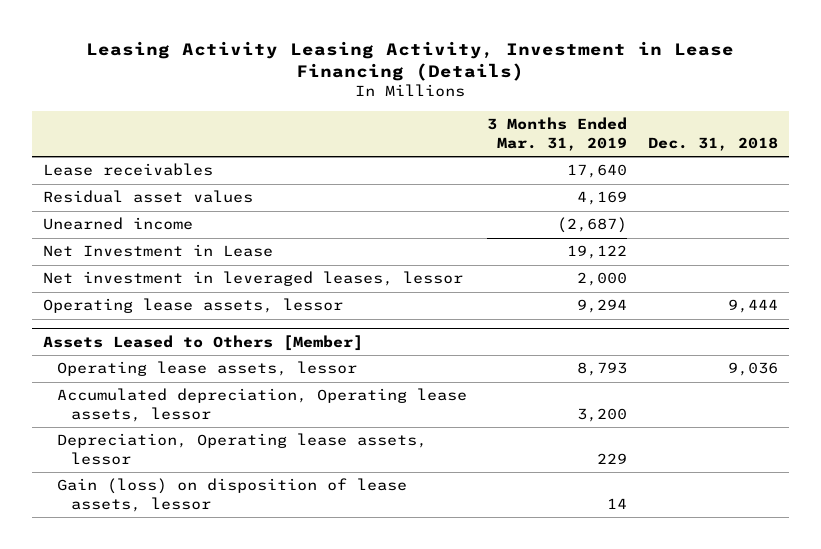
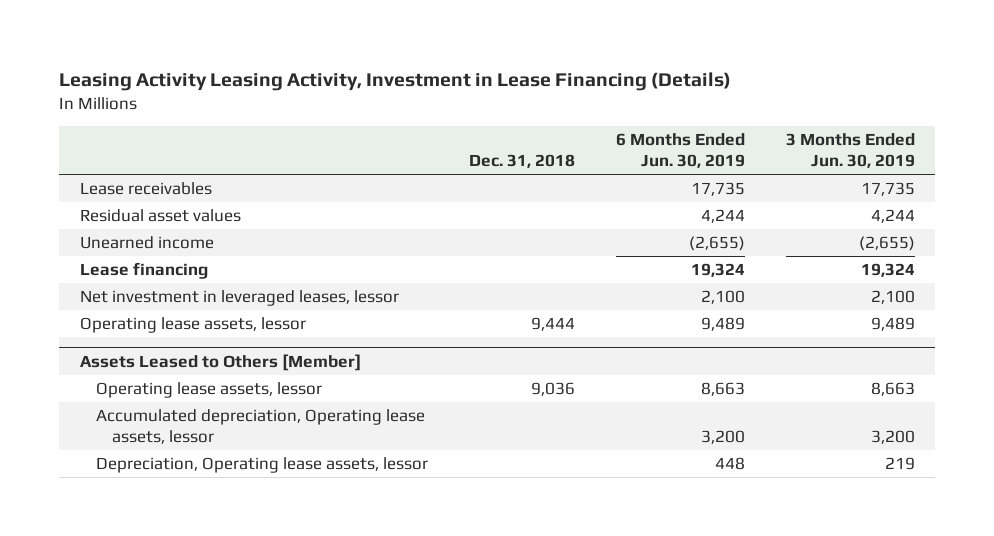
[487,117,628,151] 3 Months Ended Mar. 31, 2019 -> none
none -> [615,132,745,169] 6 Months Ended Jun. 30, 2019
none -> [785,132,915,169] 3 Months Ended Jun. 30, 2019
[42,244,273,258] Net Investment in Lease -> [79,262,208,280] Lease financing
[56,478,407,513] Gain (loss) on disposition of lease assets, lessor -> none

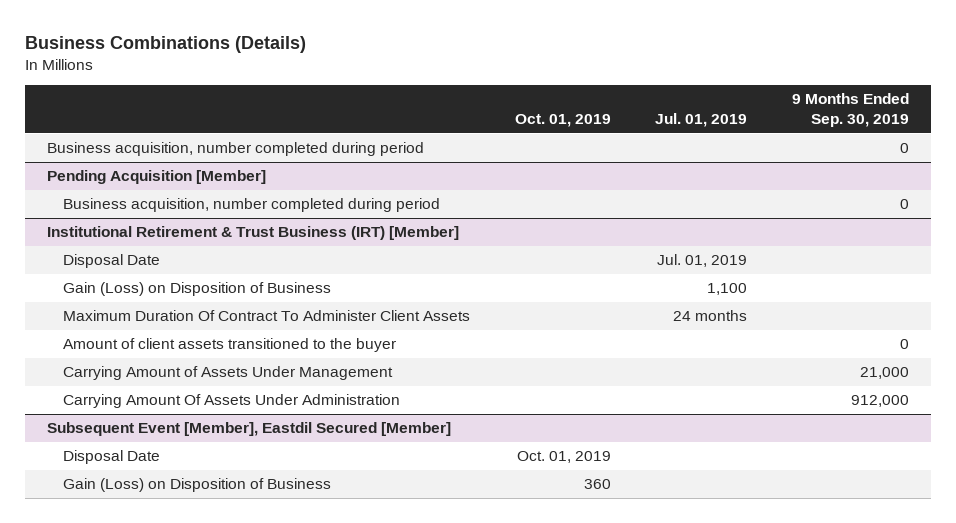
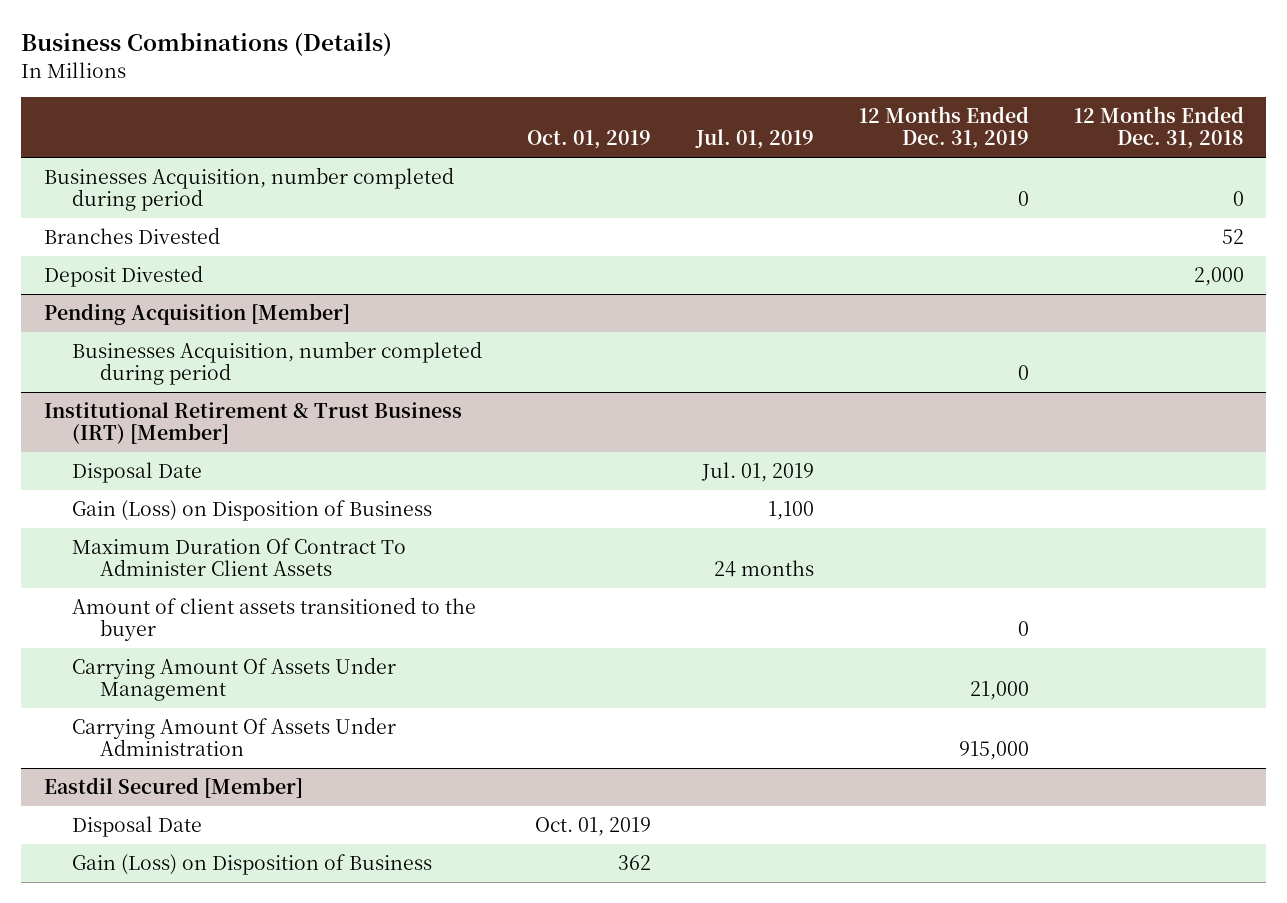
[791,93,909,128] 9 Months Ended Sep. 30, 2019 -> none
none -> [858,105,1029,150] 12 Months Ended Dec. 31, 2019
none -> [1073,105,1244,150] 12 Months Ended Dec. 31, 2018
[47,142,425,157] Business acquisition, number completed during period -> [43,166,454,212] Businesses Acquisition, number completed during period
none -> [43,226,220,244] Branches Divested
none -> [43,264,203,287] Deposit Divested
[63,198,441,213] Business acquisition, number completed during period -> [71,340,482,386] Businesses Acquisition, number completed during period
[63,366,394,381] Carrying Amount of Assets Under Management -> [71,656,396,702] Carrying Amount Of Assets Under Management
[47,422,452,437] Subsequent Event [Member], Eastdil Secured [Member] -> [43,776,303,798] Eastdil Secured [Member]
[583,479,611,490] 360 -> [617,854,651,870] 362

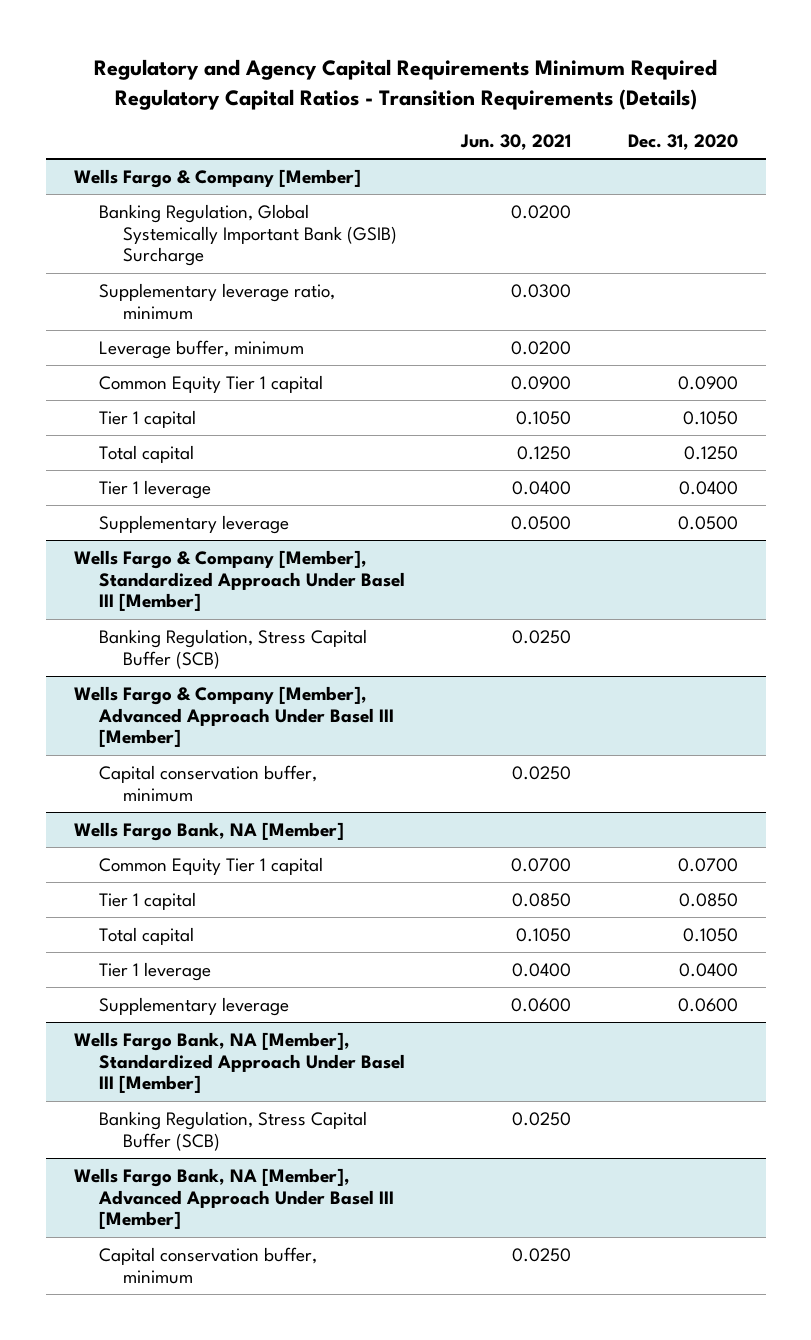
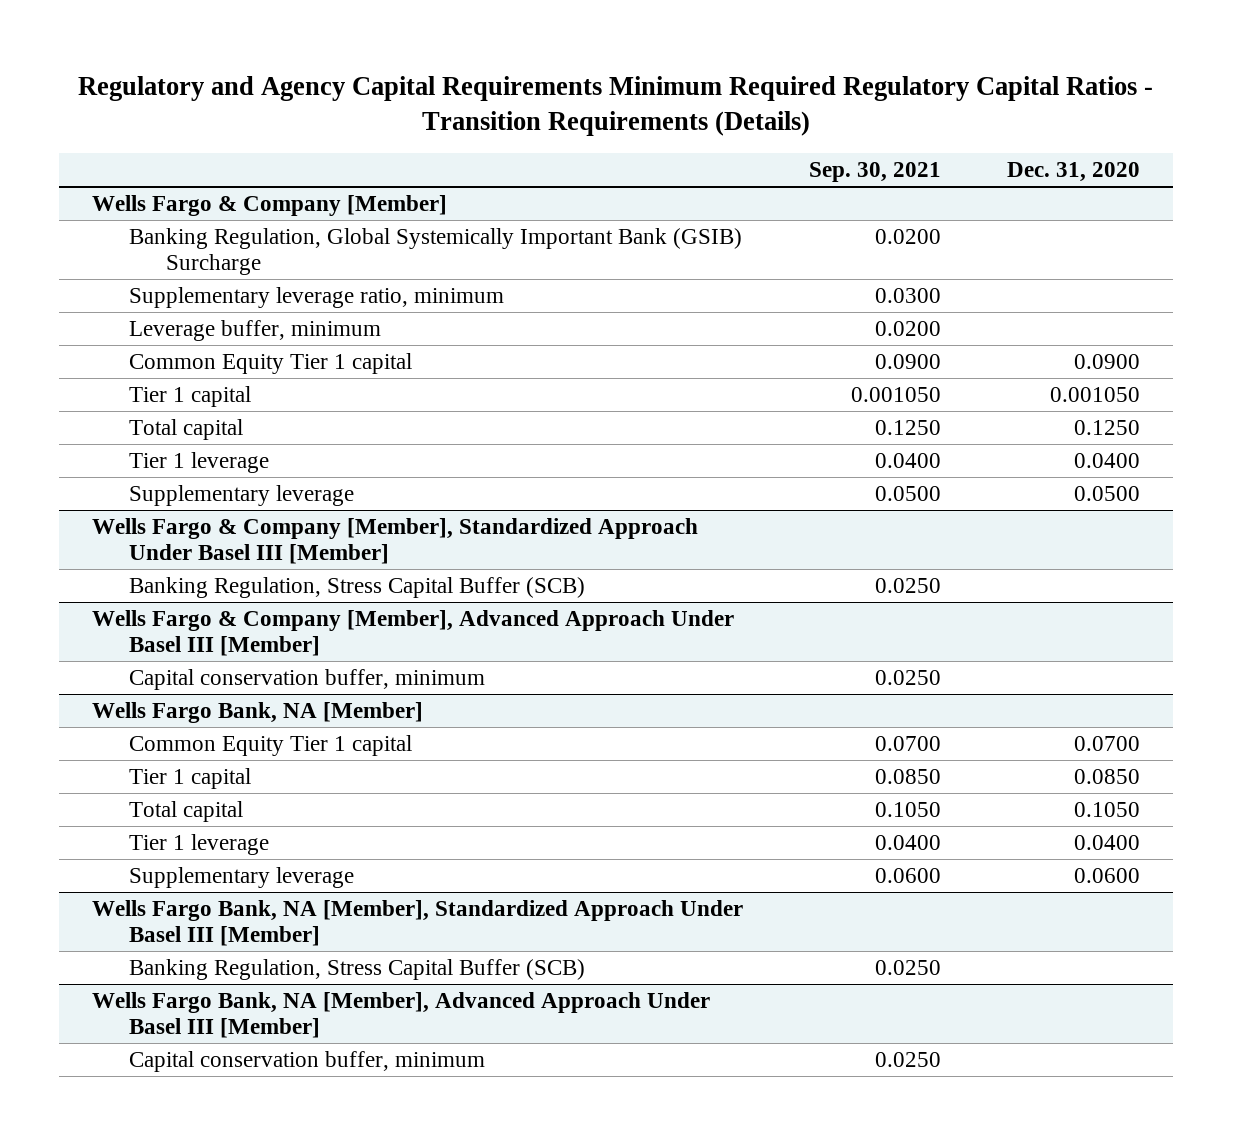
[460,134,572,151] Jun. 30, 2021 -> none
none -> [809,162,942,183] Sep. 30, 2021
[682,410,738,425] 0.1050 -> [1050,386,1141,402] 0.001050

